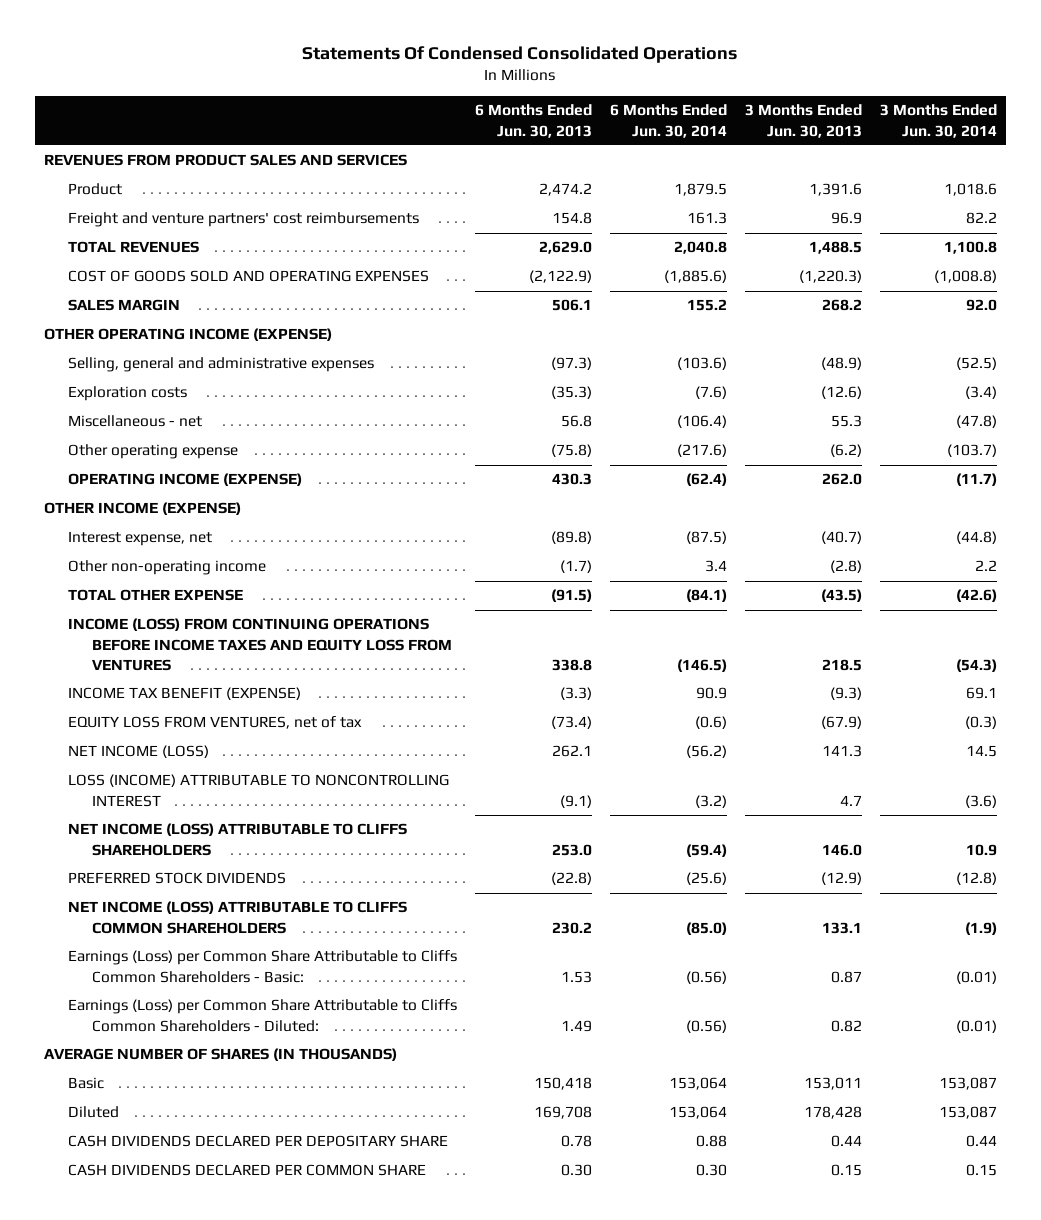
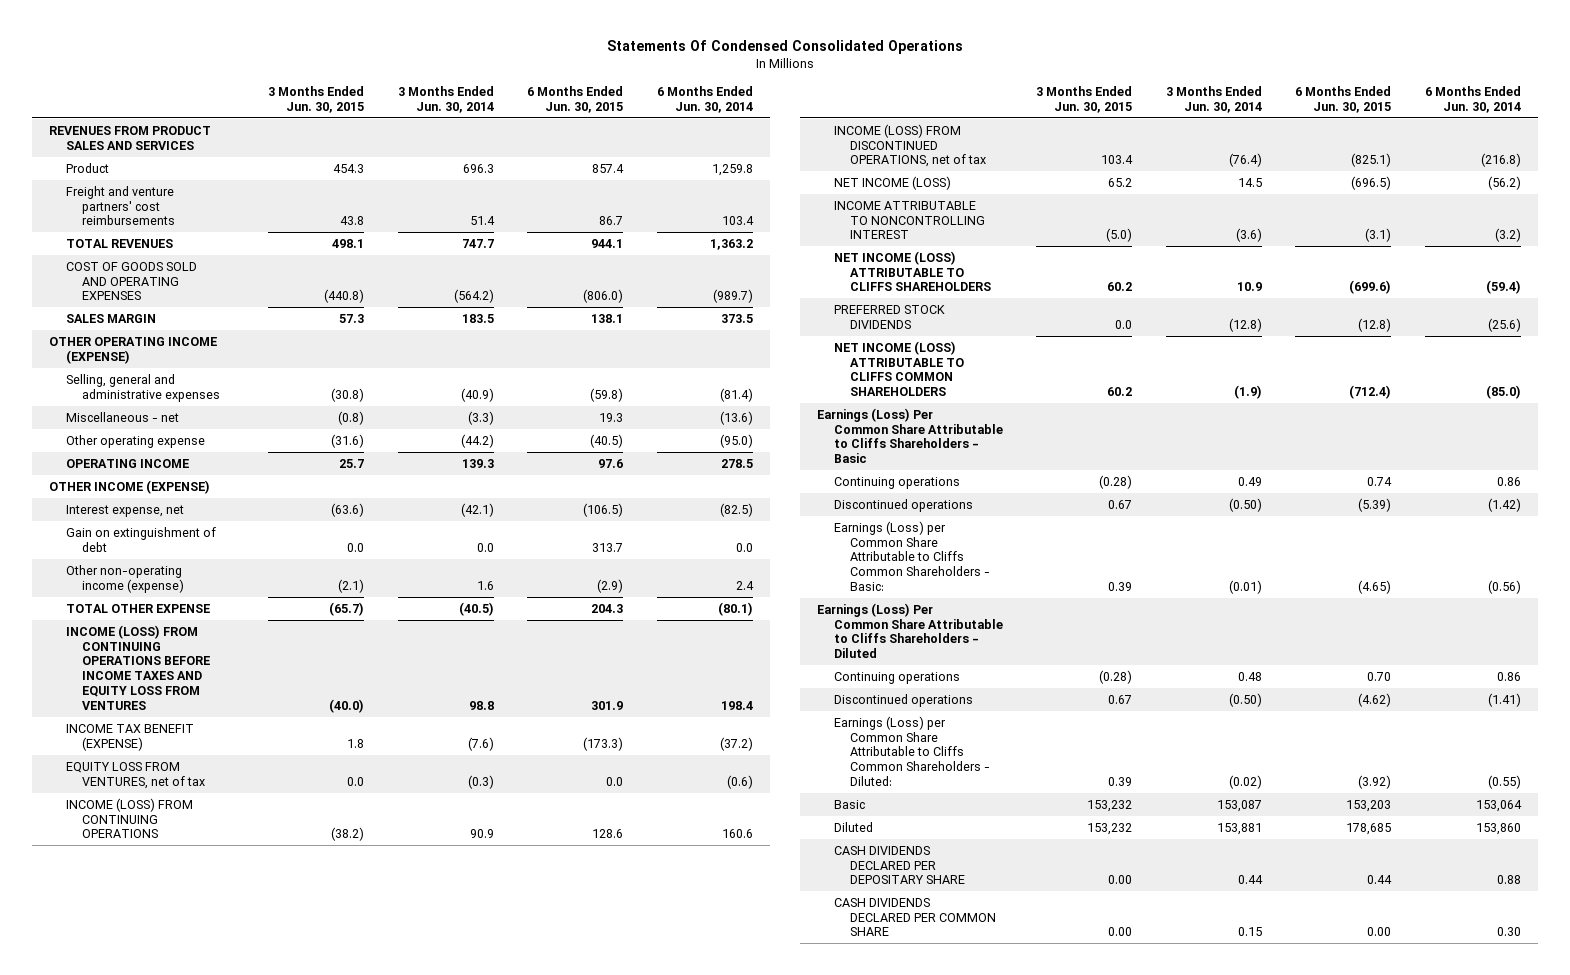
[474,104,592,138] 6 Months Ended Jun. 30, 2013 -> none
[744,104,862,138] 3 Months Ended Jun. 30, 2013 -> none
none -> [268,85,365,113] 3 Months Ended Jun. 30, 2015
none -> [527,85,624,113] 6 Months Ended Jun. 30, 2015
[673,183,727,197] 1,879.5 -> [711,163,753,176] 1,259.8
[943,183,997,197] 1,018.6 -> [462,163,494,173] 696.3
[686,212,727,225] 161.3 -> [721,216,754,226] 103.4
[965,212,997,225] 82.2 -> [469,216,495,226] 51.4
[673,241,727,255] 2,040.8 -> [709,238,753,250] 1,363.2
[943,241,997,255] 1,100.8 -> [461,238,494,248] 747.7
[663,270,727,284] (1,885.6) -> [712,289,753,304] (989.7)
[933,270,997,284] (1,008.8) -> [453,289,494,304] (564.2)
[686,299,727,312] 155.2 -> [720,313,753,323] 373.5
[965,299,997,312] 92.0 -> [461,313,494,323] 183.5
[67,386,187,402] Exploration costs -> none
[676,357,727,371] (103.6) -> [719,387,753,402] (81.4)
[955,357,997,371] (52.5) -> [460,387,494,402] (40.9)
[676,415,727,429] (106.4) -> [719,410,753,425] (13.6)
[955,415,997,429] (47.8) -> [467,410,494,425] (3.3)
[676,444,727,458] (217.6) -> [719,433,753,448] (95.0)
[946,444,997,458] (103.7) -> [460,433,494,448] (44.2)
[67,473,302,487] OPERATING INCOME (EXPENSE) -> [65,458,189,468] OPERATING INCOME
[685,473,727,487] (62.4) -> [720,458,753,468] 278.5
[955,473,997,487] (11.7) -> [461,458,494,468] 139.3
[685,531,727,545] (87.5) -> [719,502,753,517] (82.5)
[955,531,997,545] (44.8) -> [460,502,494,517] (42.1)
none -> [65,526,216,552] Gain on extinguishment of debt
[67,560,266,576] Other non-operating income -> [65,564,185,593] Other non-operating income (expense)
[704,560,727,573] 3.4 -> [735,580,754,590] 2.4
[974,560,997,572] 2.2 -> [476,580,494,590] 1.6
[685,589,727,603] (84.1) -> [717,601,753,616] (80.1)
[955,589,997,603] (42.6) -> [458,601,494,616] (40.5)
[676,658,727,672] (146.5) -> [720,700,753,710] 198.4
[955,658,997,672] (54.3) -> [468,700,494,710] 98.8
[695,687,727,700] 90.9 -> [719,736,753,751] (37.2)
[965,687,997,700] 69.1 -> [467,736,494,751] (7.6)
none -> [65,797,193,839] INCOME (LOSS) FROM CONTINUING OPERATIONS
none -> [833,123,987,168] INCOME (LOSS) FROM DISCONTINUED OPERATIONS, net of tax
[67,774,449,807] LOSS (INCOME) ATTRIBUTABLE TO NONCONTROLLING INTEREST -> [833,200,986,240] INCOME ATTRIBUTABLE TO NONCONTROLLING INTEREST
none -> [817,407,1003,464] Earnings (Loss) Per Common Share Attributable to Cliffs Shareholders - Basic
none -> [833,476,960,489] Continuing operations
none -> [833,498,973,512] Discontinued operations
[43,1048,397,1062] AVERAGE NUMBER OF SHARES (IN THOUSANDS) -> none
none -> [817,602,1003,659] Earnings (Loss) Per Common Share Attributable to Cliffs Shareholders - Diluted
none -> [833,671,960,684] Continuing operations
none -> [833,693,973,707] Discontinued operations
[685,1019,727,1033] (0.56) -> [1488,774,1522,789] (0.55)
[955,1019,997,1033] (0.01) -> [1228,774,1262,789] (0.02)
[668,1106,727,1120] 153,064 -> [1476,822,1522,835] 153,860
[938,1106,997,1120] 153,087 -> [1216,822,1262,835] 153,881

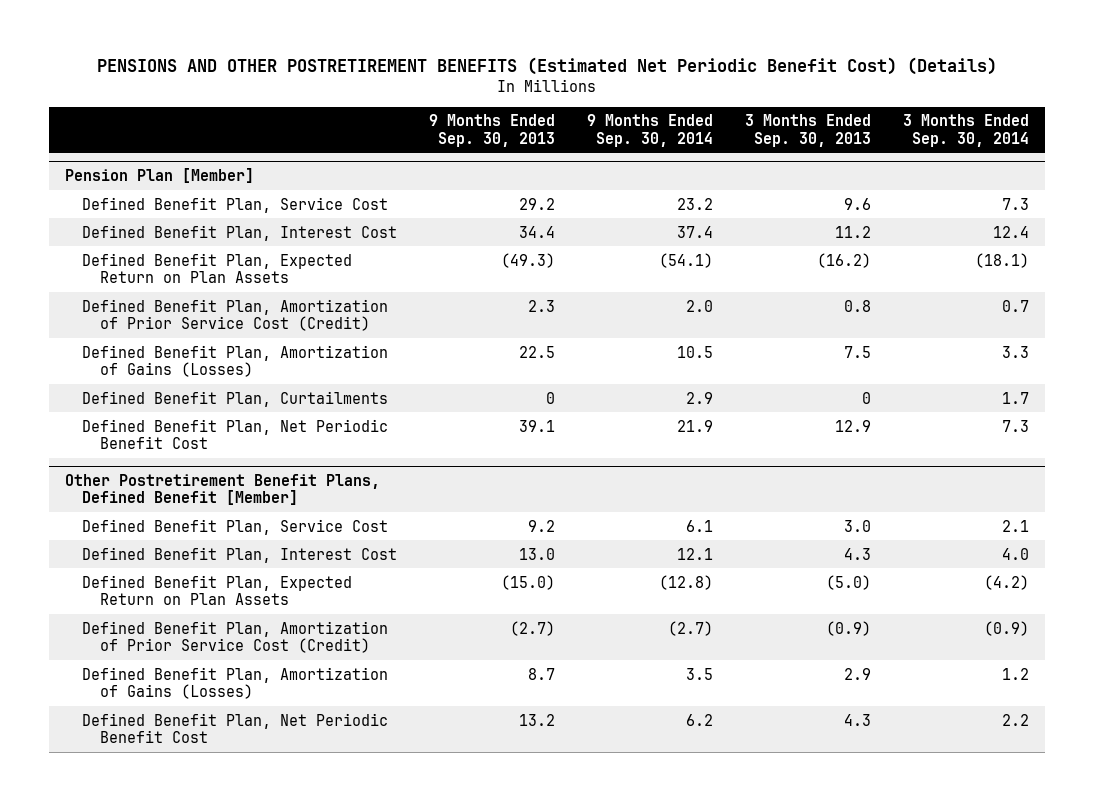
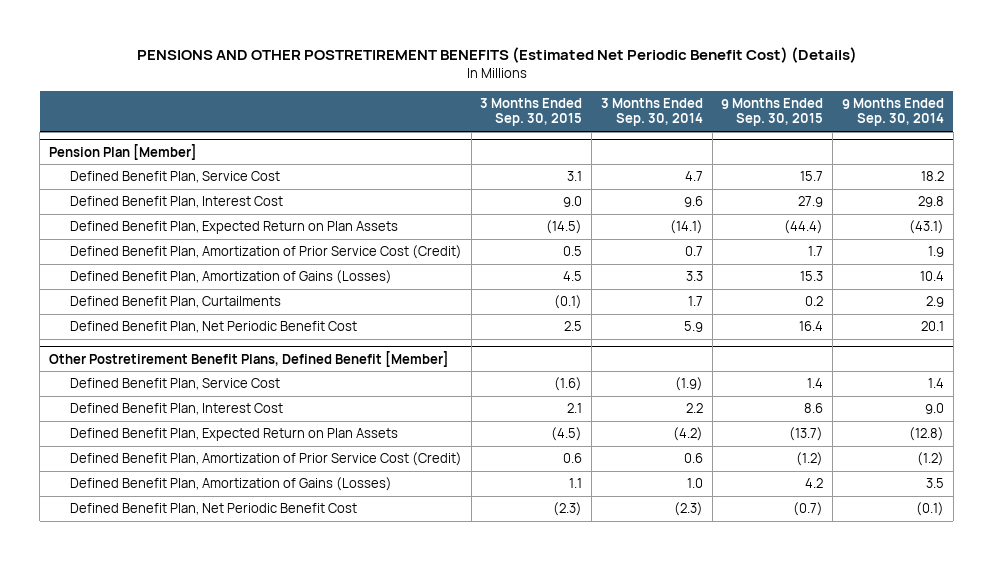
[429,114,556,147] 9 Months Ended Sep. 30, 2013 -> none
[744,114,871,147] 3 Months Ended Sep. 30, 2013 -> none
none -> [480,97,583,127] 3 Months Ended Sep. 30, 2015
none -> [721,97,824,127] 9 Months Ended Sep. 30, 2015
[677,197,714,210] 23.2 -> [921,171,945,182] 18.2
[1001,197,1029,210] 7.3 -> [684,171,703,182] 4.7
[677,225,714,238] 37.4 -> [918,196,945,208] 29.8
[992,225,1029,238] 12.4 -> [683,196,703,208] 9.6
[659,252,714,268] (54.1) -> [909,220,945,235] (43.1)
[974,252,1029,268] (18.1) -> [669,220,703,235] (14.1)
[686,299,714,312] 2.0 -> [928,246,945,258] 1.9
[677,345,714,358] 10.5 -> [920,271,945,282] 10.4
[677,419,714,432] 21.9 -> [921,321,945,332] 20.1
[1001,419,1029,432] 7.3 -> [683,321,703,333] 5.9
[686,519,714,532] 6.1 -> [928,378,945,389] 1.4
[1001,519,1029,532] 2.1 -> [674,377,703,392] (1.9)
[677,547,714,560] 12.1 -> [925,403,945,415] 9.0
[1001,547,1029,560] 4.0 -> [685,403,703,414] 2.2
[668,620,714,636] (2.7) -> [917,452,945,467] (1.2)
[983,620,1029,636] (0.9) -> [683,453,703,464] 0.6
[1001,667,1029,680] 1.2 -> [686,478,703,489] 1.0
[686,713,714,726] 6.2 -> [916,502,945,517] (0.1)
[1001,713,1029,726] 2.2 -> [673,502,703,517] (2.3)

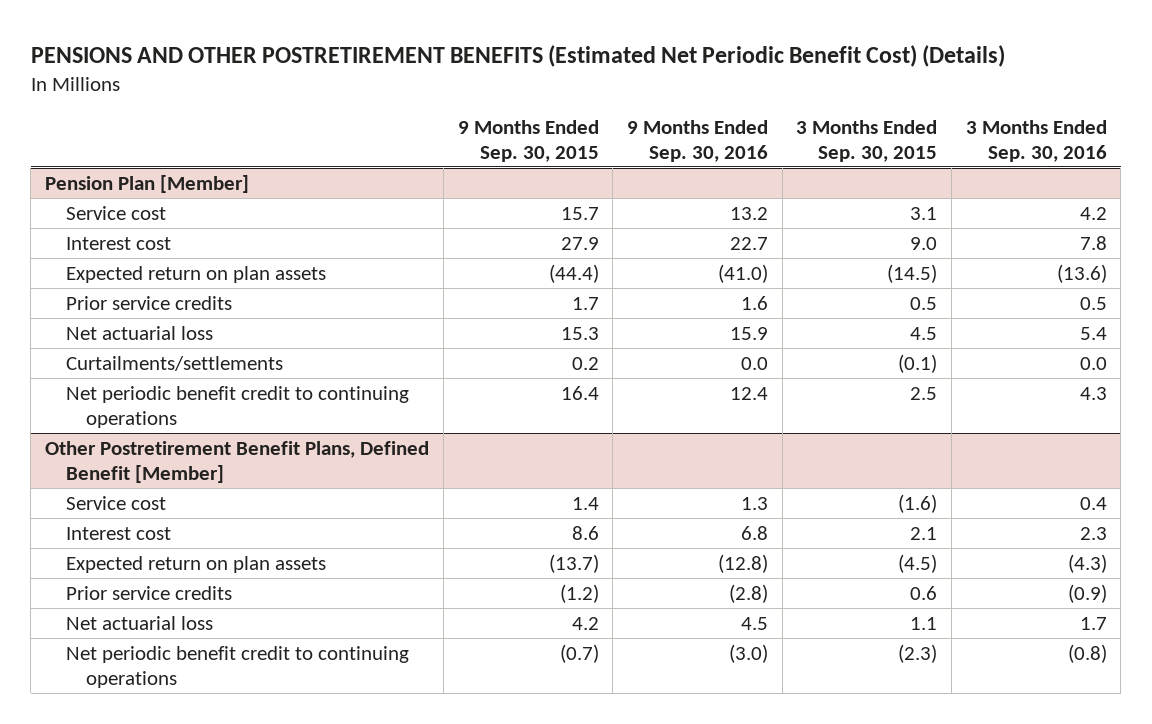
[600,97,703,127] 3 Months Ended Sep. 30, 2014 -> none
[842,97,945,127] 9 Months Ended Sep. 30, 2014 -> none
none -> [626,119,768,162] 9 Months Ended Sep. 30, 2016
none -> [965,119,1107,162] 3 Months Ended Sep. 30, 2016
[69,171,280,184] Defined Benefit Plan, Service Cost -> [65,205,166,220] Service cost
[69,196,283,209] Defined Benefit Plan, Interest Cost -> [65,236,171,250] Interest cost
[69,221,398,235] Defined Benefit Plan, Expected Return on Plan Assets -> [65,265,326,283] Expected return on plan assets
[69,245,462,260] Defined Benefit Plan, Amortization of Prior Service Cost (Credit) -> [65,295,232,310] Prior service credits
[69,270,392,285] Defined Benefit Plan, Amortization of Gains (Losses) -> [65,325,213,340] Net actuarial loss
[69,296,281,309] Defined Benefit Plan, Curtailments -> [65,355,283,371] Curtailments/settlements
[69,321,357,334] Defined Benefit Plan, Net Periodic Benefit Cost -> [65,385,409,428] Net periodic benefit credit to continuing operations
[69,378,280,391] Defined Benefit Plan, Service Cost -> [65,495,166,510] Service cost
[69,403,283,416] Defined Benefit Plan, Interest Cost -> [65,526,171,540] Interest cost
[69,428,398,442] Defined Benefit Plan, Expected Return on Plan Assets -> [65,555,326,573] Expected return on plan assets
[69,452,462,467] Defined Benefit Plan, Amortization of Prior Service Cost (Credit) -> [65,585,232,600] Prior service credits
[69,477,392,492] Defined Benefit Plan, Amortization of Gains (Losses) -> [65,615,213,630] Net actuarial loss
[69,503,357,516] Defined Benefit Plan, Net Periodic Benefit Cost -> [65,645,409,688] Net periodic benefit credit to continuing operations

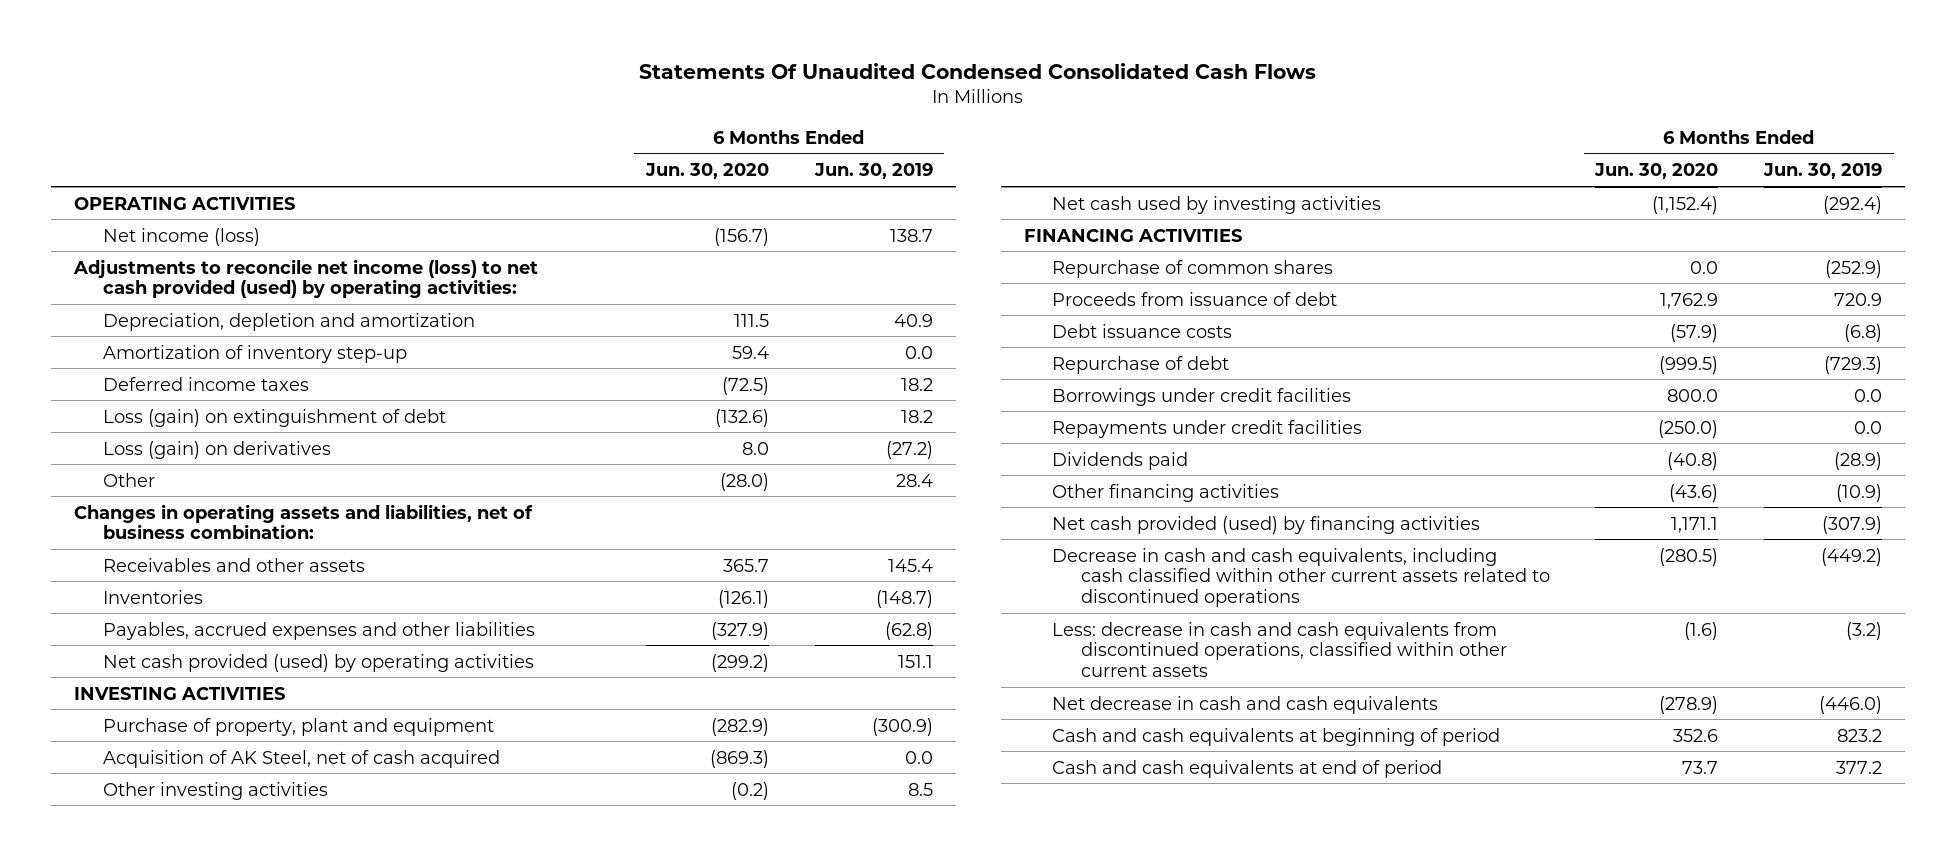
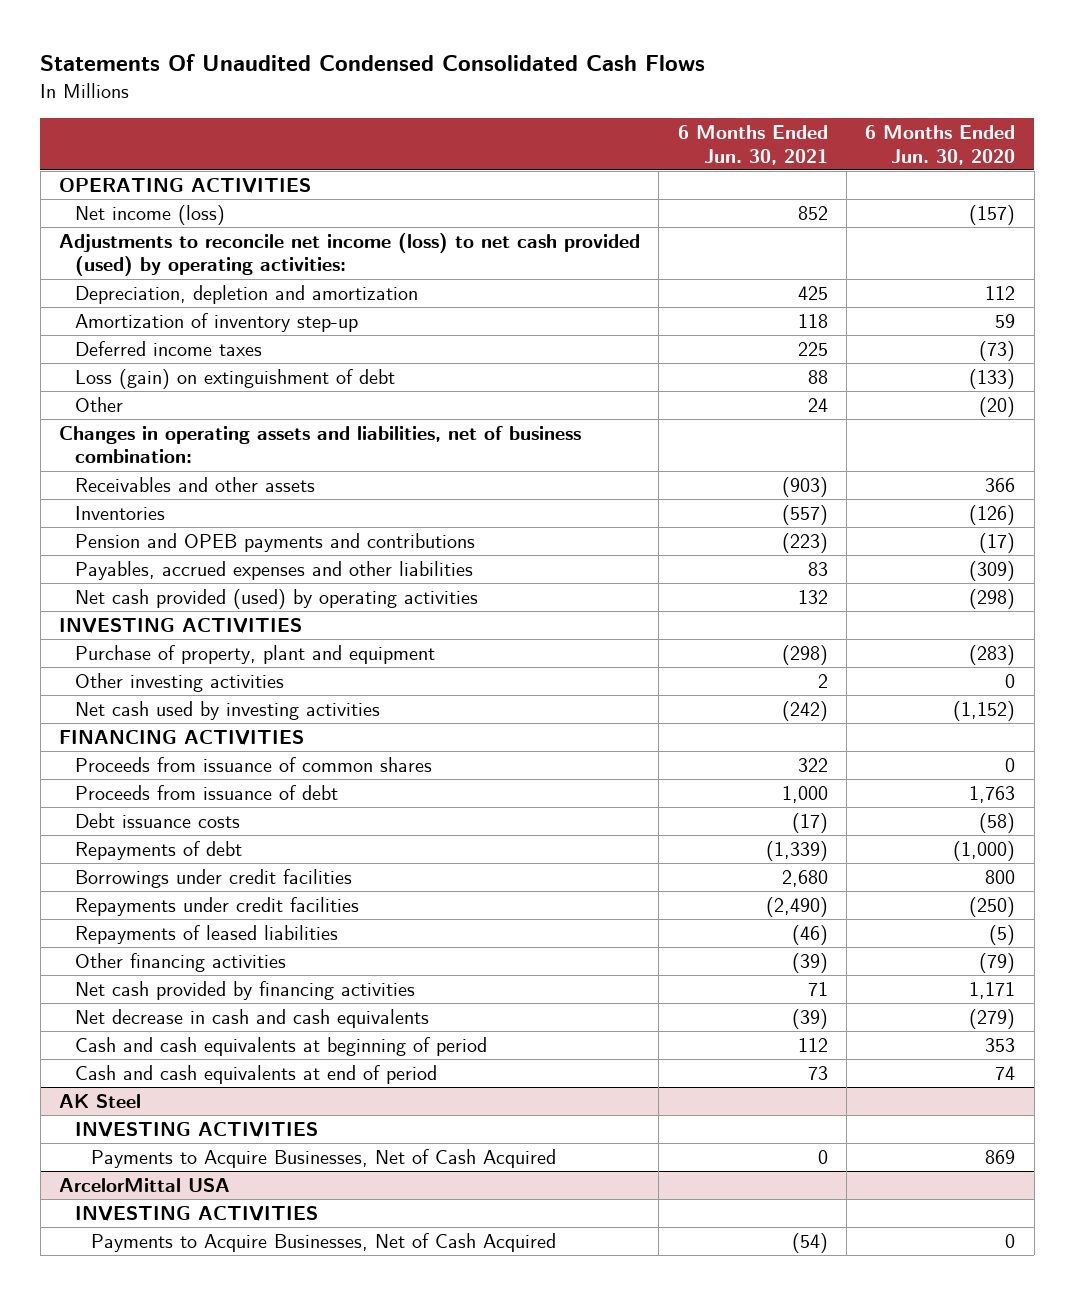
[813,163,933,180] Jun. 30, 2019 -> none
none -> [677,125,828,165] 6 Months Ended Jun. 30, 2021
[713,227,769,246] (156.7) -> [969,205,1016,226] (157)
[102,440,331,459] Loss (gain) on derivatives -> none
[733,313,769,327] 111.5 -> [985,286,1016,301] 112
[731,345,769,359] 59.4 -> [995,314,1016,329] 59
[721,376,769,395] (72.5) -> [979,341,1016,362] (73)
[714,408,769,427] (132.6) -> [969,369,1016,390] (133)
[719,472,769,491] (28.0) -> [979,397,1016,418] (20)
[722,558,769,572] 365.7 -> [985,478,1016,493] 366
[717,589,769,608] (126.1) -> [969,505,1016,526] (126)
none -> [75,533,476,553] Pension and OPEB payments and contributions
[710,621,769,640] (327.9) -> [969,561,1016,582] (309)
[710,653,769,672] (299.2) -> [969,589,1016,610] (298)
[102,749,500,768] Acquisition of AK Steel, net of cash acquired -> none
[710,717,769,736] (282.9) -> [969,645,1016,666] (283)
[730,781,769,800] (0.2) -> [1005,674,1016,689] 0
[1652,195,1719,214] (1,152.4) -> [953,701,1016,722] (1,152)
[1052,259,1334,278] Repurchase of common shares -> none
[1052,451,1189,470] Dividends paid -> none
[1052,621,1507,678] Less: decrease in cash and cash equivalents from discontinued operations, classified within other current assets -> none
[1052,695,1439,714] Net decrease in cash and cash equivalents -> none
none -> [75,757,433,773] Proceeds from issuance of common shares
[1660,292,1719,309] 1,762.9 -> [969,786,1016,804] 1,763
[1670,323,1719,342] (57.9) -> [979,813,1016,834] (58)
[1052,355,1230,374] Repurchase of debt -> [75,841,243,861] Repayments of debt
[1659,355,1719,374] (999.5) -> [953,841,1016,862] (1,000)
[1667,388,1719,402] 800.0 -> [985,870,1016,885] 800
[1658,419,1719,438] (250.0) -> [969,897,1016,918] (250)
none -> [75,925,339,945] Repayments of leased liabilities
[1669,483,1719,502] (43.6) -> [979,953,1016,974] (79)
[1052,515,1481,534] Net cash provided (used) by financing activities -> [75,981,416,1001] Net cash provided by financing activities
[1671,516,1719,533] 1,171.1 -> [969,982,1016,1000] 1,171
[1052,547,1550,608] Decrease in cash and cash equivalents, including cash classified within other current assets related to discontinued operations -> [75,1009,430,1029] Net decrease in cash and cash equivalents
[1659,547,1719,566] (280.5) -> [969,1009,1016,1030] (279)
[1673,728,1719,742] 352.6 -> [985,1038,1016,1053] 353
[1682,760,1719,774] 73.7 -> [995,1066,1016,1081] 74
none -> [59,1094,142,1109] AK Steel
none -> [75,1122,319,1138] INVESTING ACTIVITIES
none -> [91,1149,557,1169] Payments to Acquire Businesses, Net of Cash Acquired
none -> [59,1178,231,1193] ArcelorMittal USA
none -> [75,1206,319,1222] INVESTING ACTIVITIES
none -> [91,1233,557,1253] Payments to Acquire Businesses, Net of Cash Acquired

